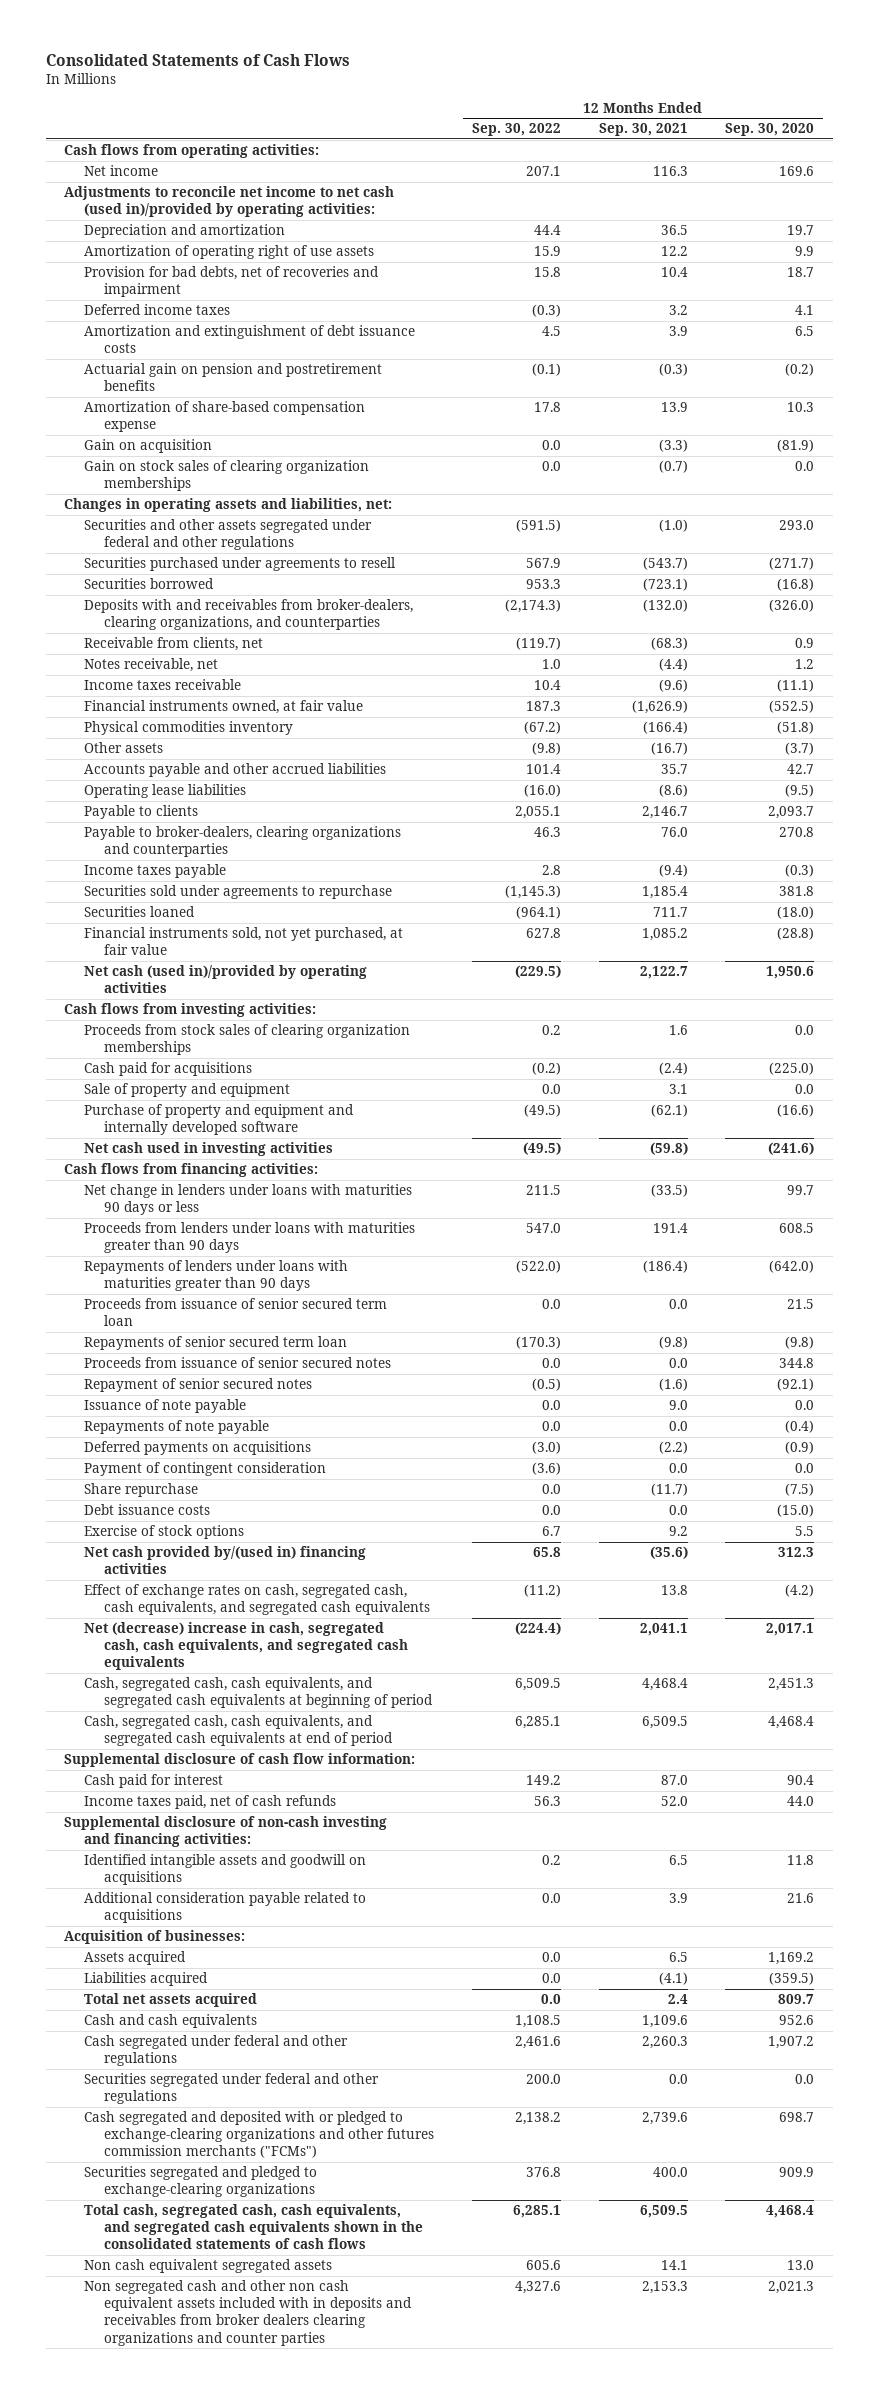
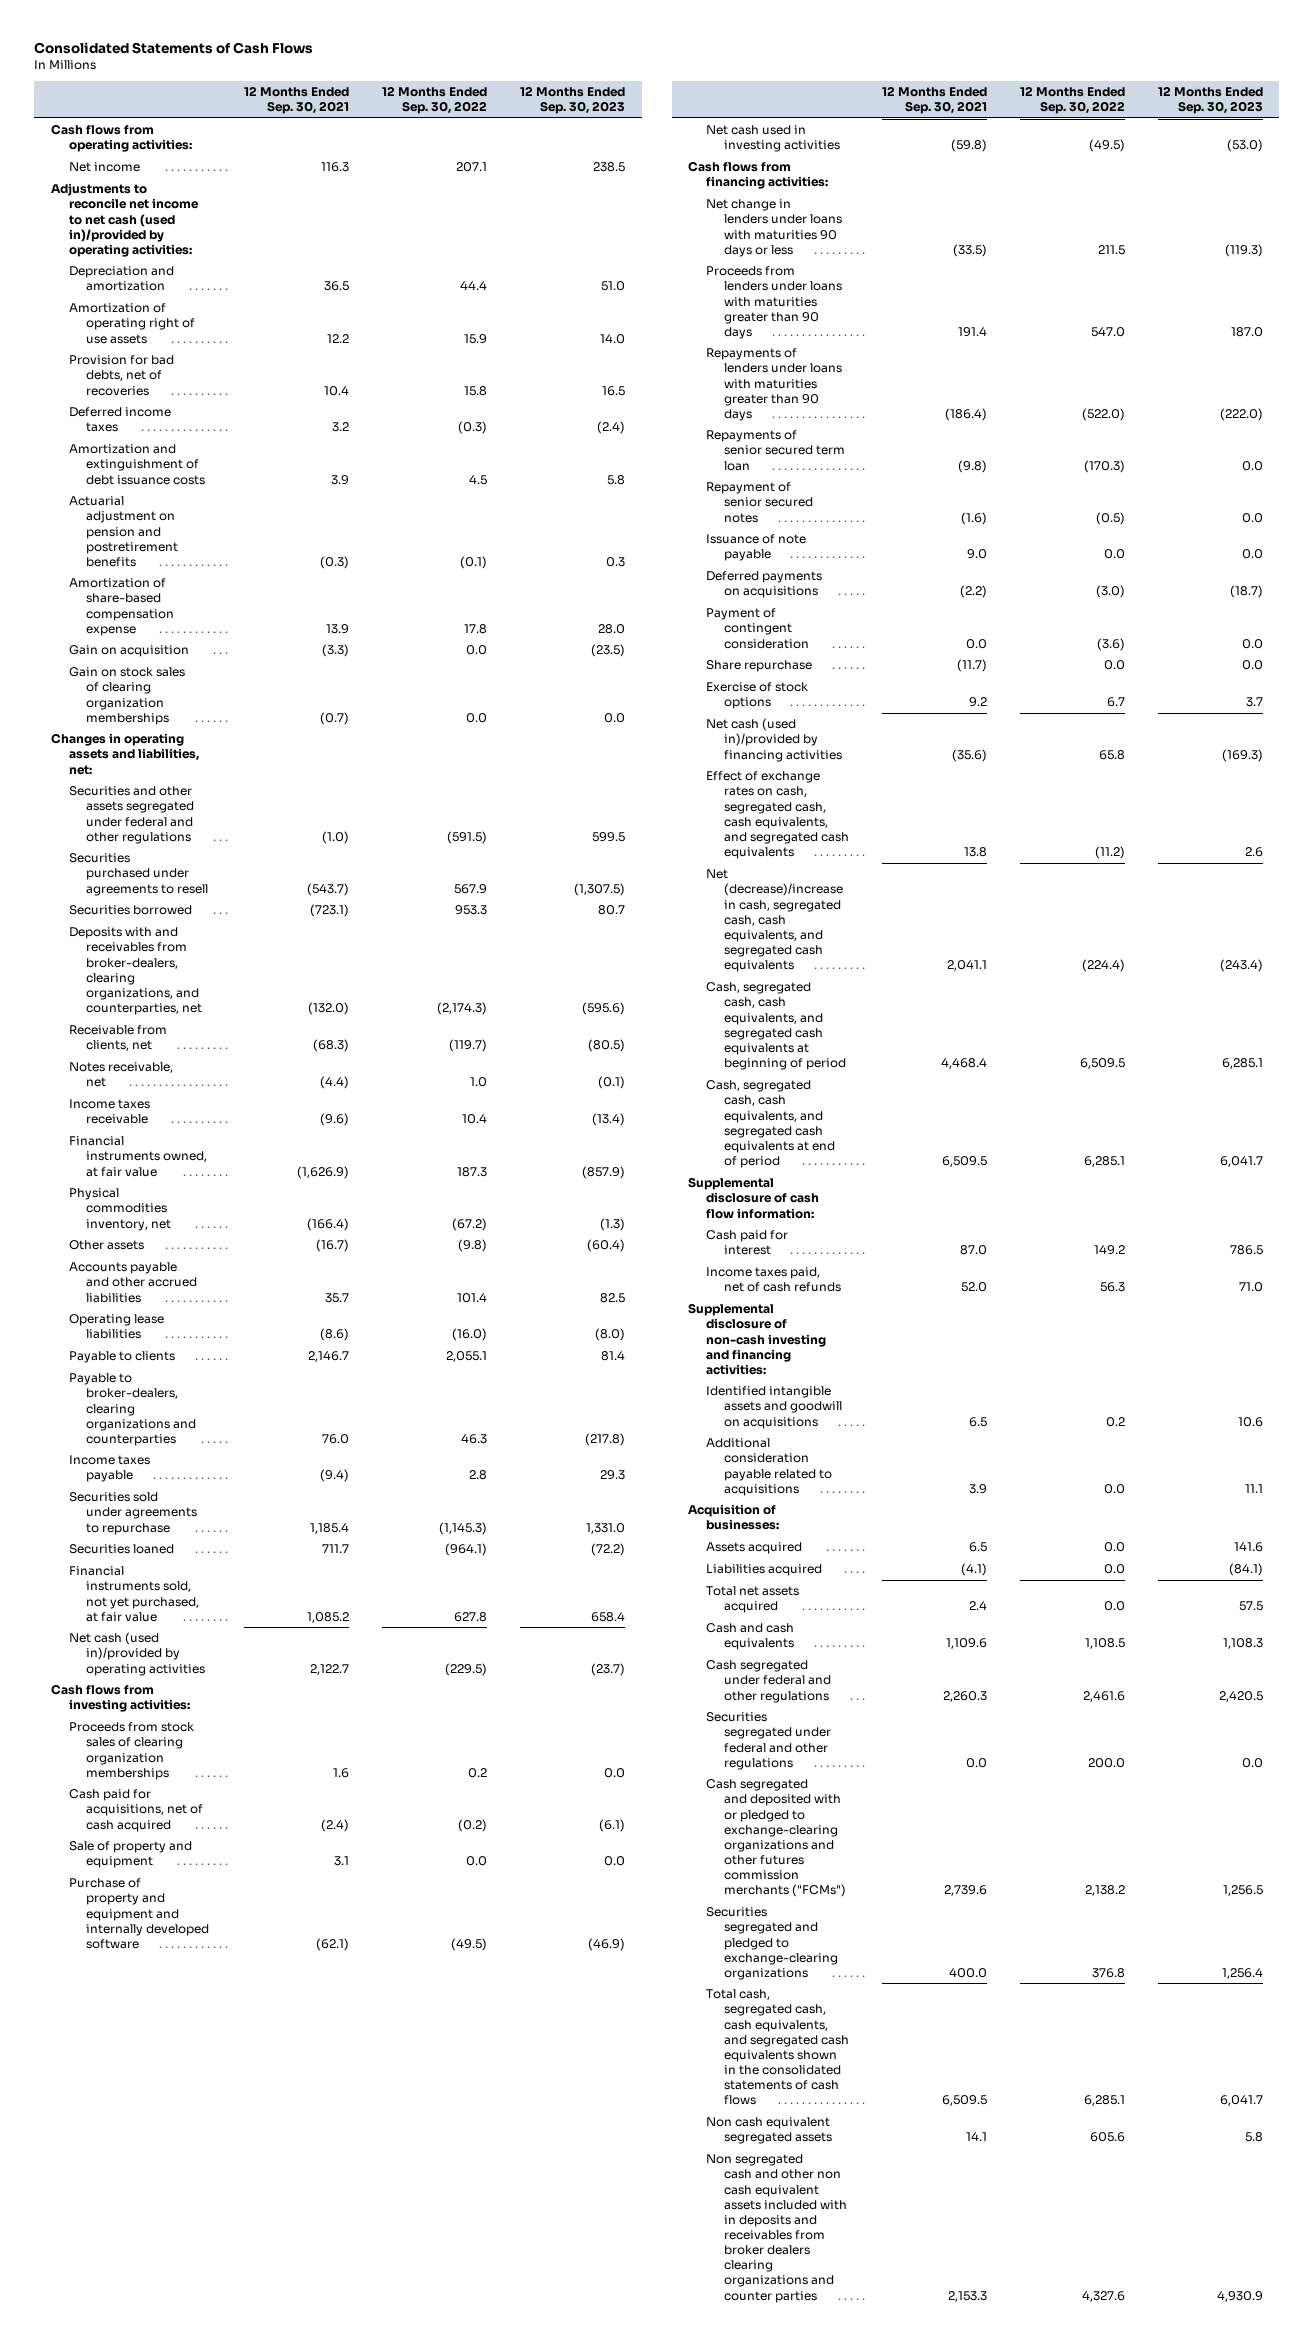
[725,123,815,137] Sep. 30, 2020 -> none
none -> [520,85,626,114] 12 Months Ended Sep. 30, 2023
[84,266,380,298] Provision for bad debts, net of recoveries and impairment -> [68,355,174,396] Provision for bad debts, net of recoveries
[84,363,383,392] Actuarial gain on pension and postretirement benefits -> [68,496,179,567] Actuarial adjustment on pension and postretirement benefits
[84,599,414,631] Deposits with and receivables from broker-dealers, clearing organizations, and counterparties -> [68,927,203,1015] Deposits with and receivables from broker-dealers, clearing organizations, and counterparties, net
[84,721,294,736] Physical commodities inventory -> [68,1188,172,1231] Physical commodities inventory, net
[84,1062,253,1077] Cash paid for acquisitions -> [68,1789,204,1832] Cash paid for acquisitions, net of cash acquired
[84,1298,388,1327] Proceeds from issuance of senior secured term loan -> none
[84,1357,392,1369] Proceeds from issuance of senior secured notes -> none
[84,1420,270,1435] Repayments of note payable -> none
[84,1504,211,1516] Debt issuance costs -> none
[84,1546,367,1575] Net cash provided by/(used in) financing activities -> [705,718,842,762] Net cash (used in)/provided by financing activities
[84,1622,409,1671] Net (decrease) increase in cash, segregated cash, cash equivalents, and segregated cash equivalents -> [705,869,843,973] Net (decrease)/increase in cash, segregated cash, cash equivalents, and segregated cash equivalents

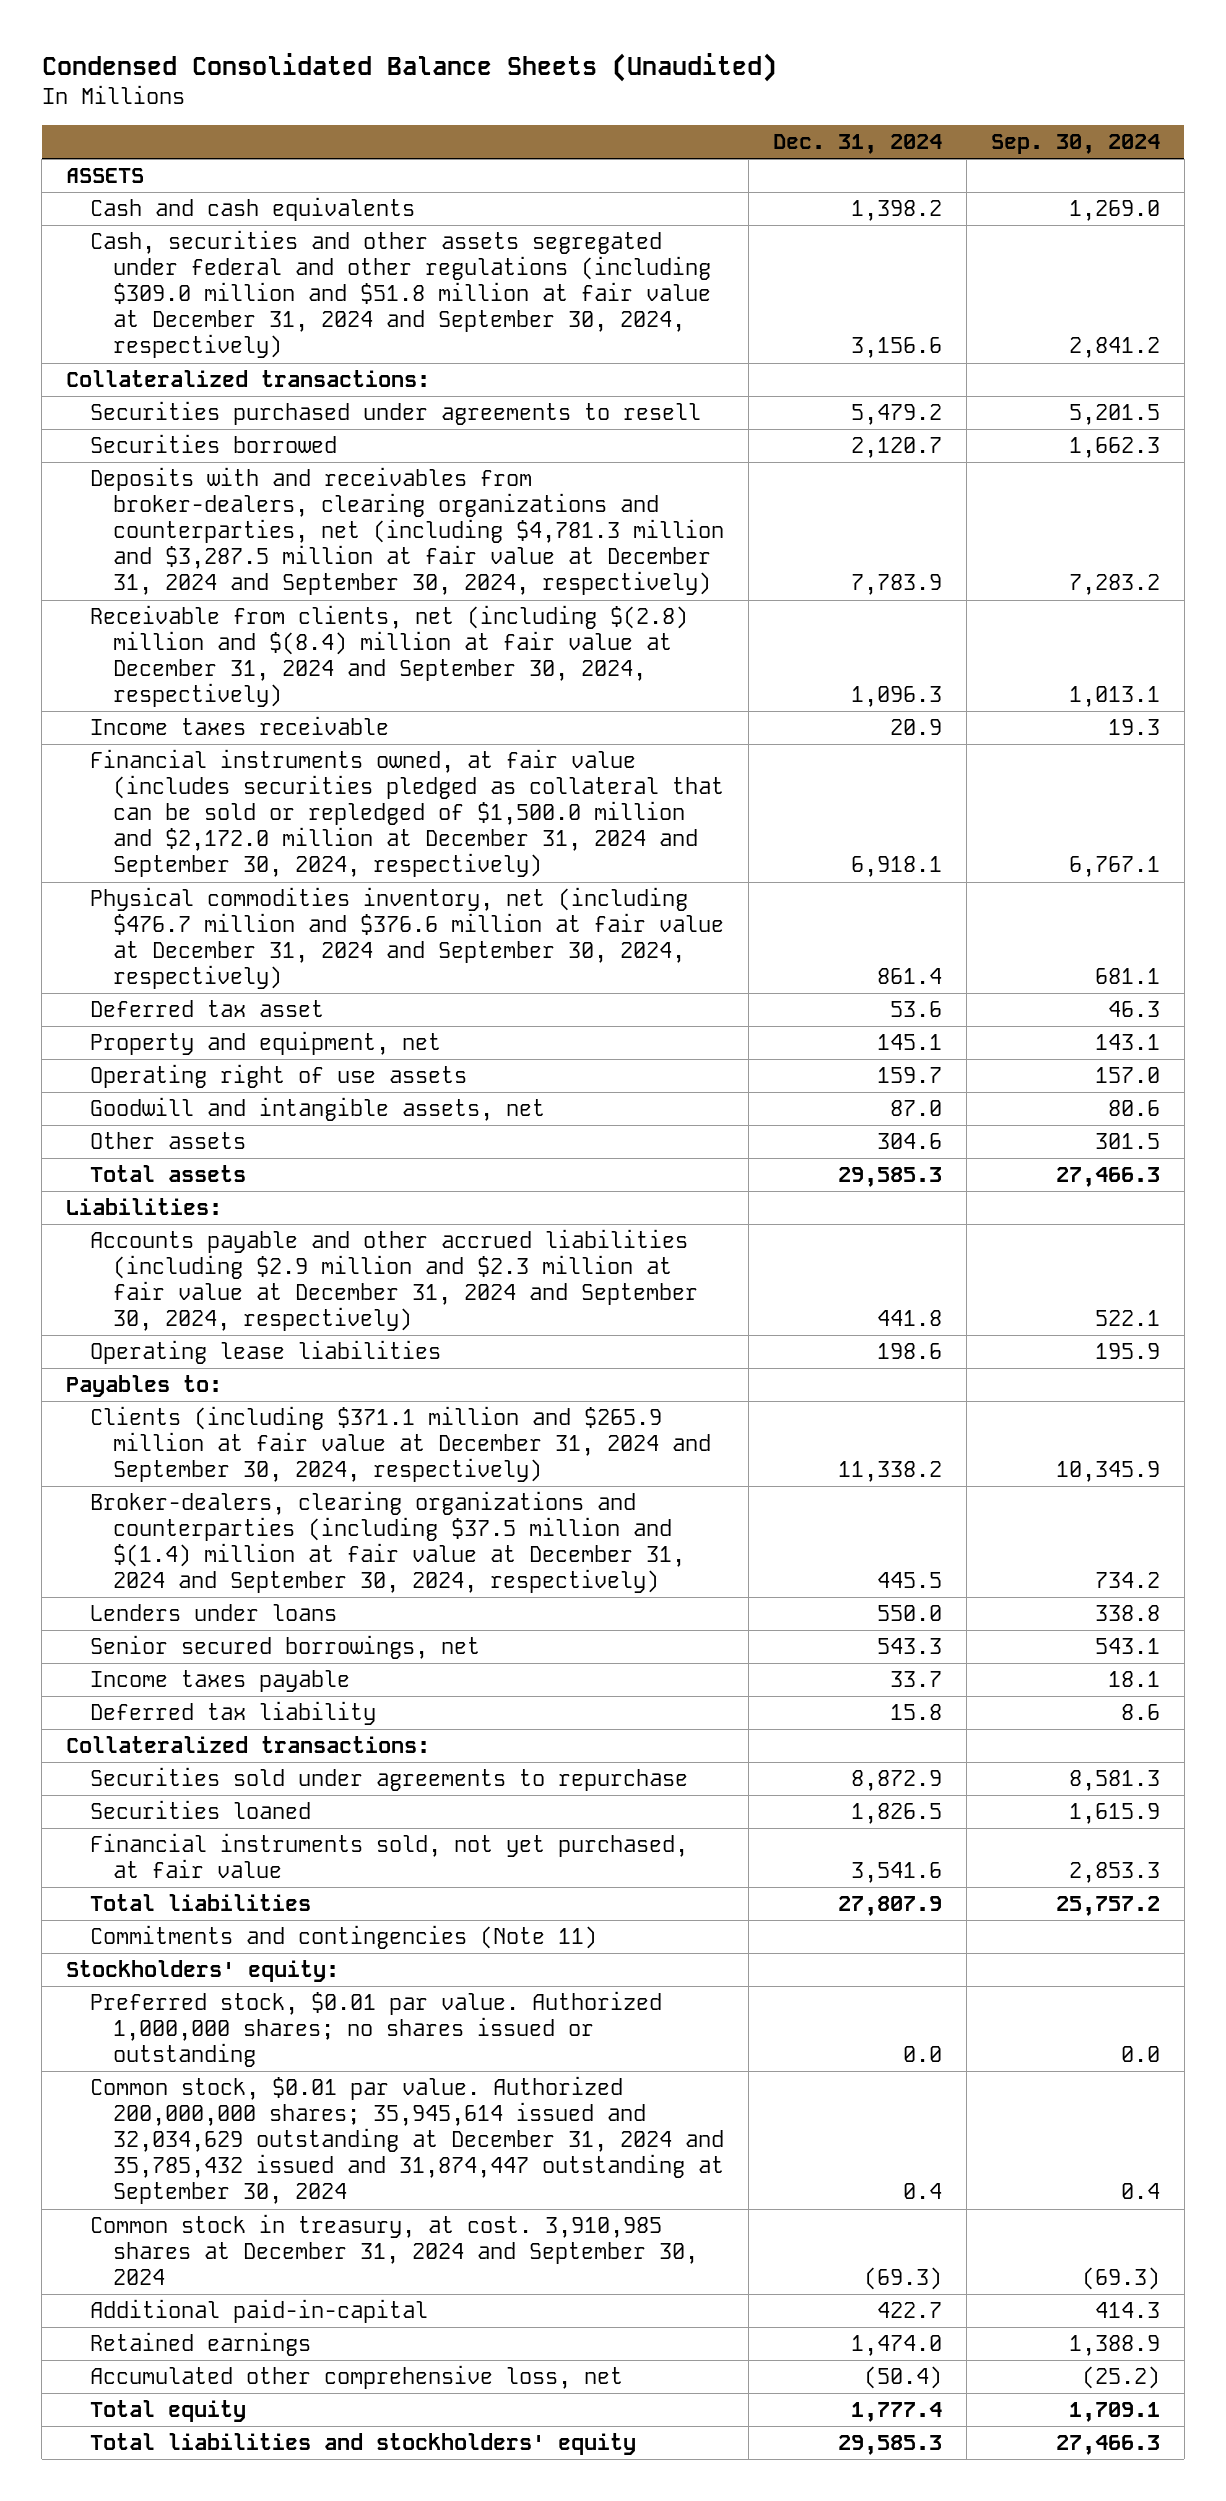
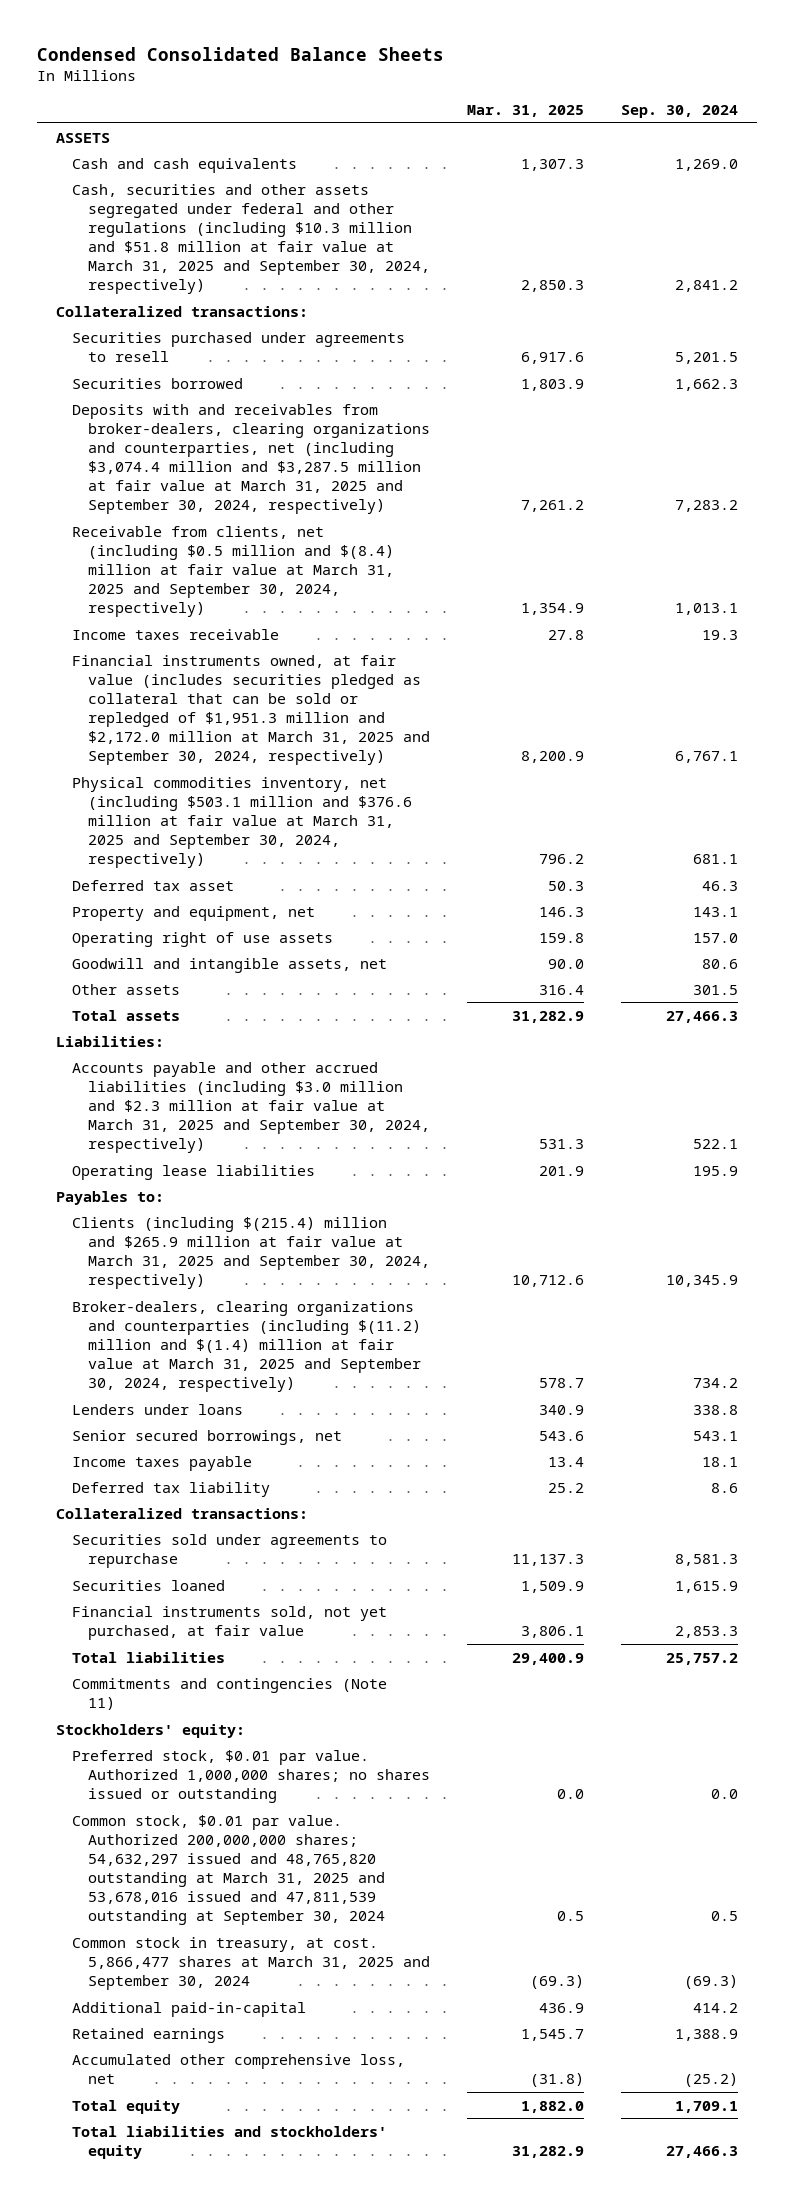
[41,52,777,82] Condensed Consolidated Balance Sheets (Unaudited) -> [37,46,445,61] Condensed Consolidated Balance Sheets
[773,134,943,155] Dec. 31, 2024 -> none
none -> [467,105,585,118] Mar. 31, 2025
[89,230,712,359] Cash, securities and other assets segregated under federal and other regulations (including $309.0 million and $51.8 million at fair value at December 31, 2024 and September 30, 2024, respectively) -> [72,183,431,295] Cash, securities and other assets segregated under federal and other regulations (including $10.3 million and $51.8 million at fair value at March 31, 2025 and September 30, 2024, respectively)
[89,467,725,596] Deposits with and receivables from broker-dealers, clearing organizations and counterparties, net (including $4,781.3 million and $3,287.5 million at fair value at December 31, 2024 and September 30, 2024, respectively) -> [72,403,431,515] Deposits with and receivables from broker-dealers, clearing organizations and counterparties, net (including $3,074.4 million and $3,287.5 million at fair value at March 31, 2025 and September 30, 2024, respectively)
[89,605,688,708] Receivable from clients, net (including $(2.8) million and $(8.4) million at fair value at December 31, 2024 and September 30, 2024, respectively) -> [72,525,395,618] Receivable from clients, net (including $0.5 million and $(8.4) million at fair value at March 31, 2025 and September 30, 2024, respectively)
[89,749,725,878] Financial instruments owned, at fair value (includes securities pledged as collateral that can be sold or repledged of $1,500.0 million and $2,172.0 million at December 31, 2024 and September 30, 2024, respectively) -> [72,654,431,766] Financial instruments owned, at fair value (includes securities pledged as collateral that can be sold or repledged of $1,951.3 million and $2,172.0 million at March 31, 2025 and September 30, 2024, respectively)
[89,887,725,990] Physical commodities inventory, net (including $476.7 million and $376.6 million at fair value at December 31, 2024 and September 30, 2024, respectively) -> [72,776,413,869] Physical commodities inventory, net (including $503.1 million and $376.6 million at fair value at March 31, 2025 and September 30, 2024, respectively)
[89,1229,699,1332] Accounts payable and other accrued liabilities (including $2.9 million and $2.3 million at fair value at December 31, 2024 and September 30, 2024, respectively) -> [72,1061,431,1154] Accounts payable and other accrued liabilities (including $3.0 million and $2.3 million at fair value at March 31, 2025 and September 30, 2024, respectively)
[89,1406,712,1483] Clients (including $371.1 million and $265.9 million at fair value at December 31, 2024 and September 30, 2024, respectively) -> [72,1216,431,1290] Clients (including $(215.4) million and $265.9 million at fair value at March 31, 2025 and September 30, 2024, respectively)
[89,1491,686,1594] Broker-dealers, clearing organizations and counterparties (including $37.5 million and $(1.4) million at fair value at December 31, 2024 and September 30, 2024, respectively) -> [72,1300,422,1393] Broker-dealers, clearing organizations and counterparties (including $(11.2) million and $(1.4) million at fair value at March 31, 2025 and September 30, 2024, respectively)
[89,2076,725,2205] Common stock, $0.01 par value. Authorized 200,000,000 shares; 35,945,614 issued and 32,034,629 outstanding at December 31, 2024 and 35,785,432 issued and 31,874,447 outstanding at September 30, 2024 -> [72,1814,386,1926] Common stock, $0.01 par value. Authorized 200,000,000 shares; 54,632,297 issued and 48,765,820 outstanding at March 31, 2025 and 53,678,016 issued and 47,811,539 outstanding at September 30, 2024
[1120,2183,1160,2200] 0.4 -> [711,1911,739,1922] 0.5
[89,2214,699,2286] Common stock in treasury, at cost. 3,910,985 shares at December 31, 2024 and September 30, 2024 -> [72,1936,431,1990] Common stock in treasury, at cost. 5,866,477 shares at March 31, 2025 and September 30, 2024
[1094,2302,1160,2319] 414.3 -> [693,2002,739,2013] 414.2

